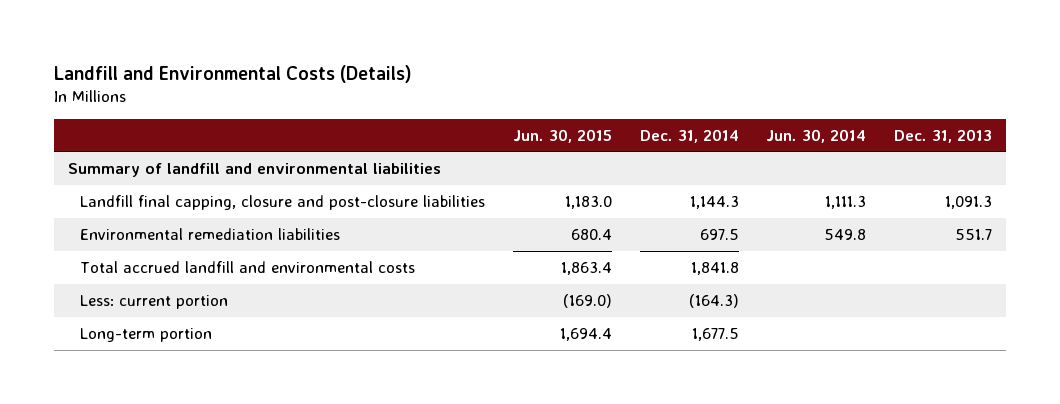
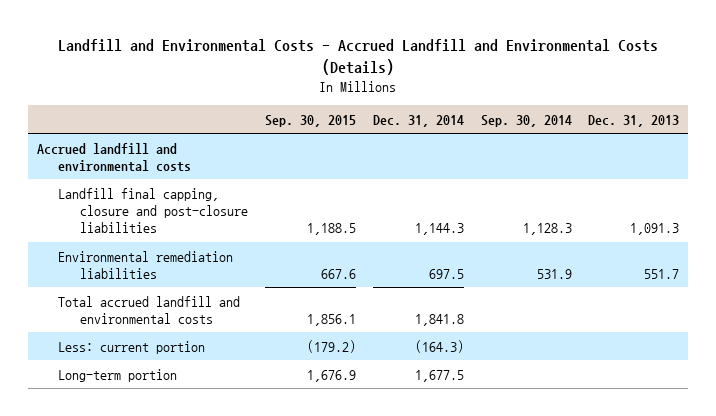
[53,64,412,83] Landfill and Environmental Costs (Details) -> [57,39,658,75] Landfill and Environmental Costs - Accrued Landfill and Environmental Costs (Details)
[512,128,612,143] Jun. 30, 2015 -> none
[766,128,867,143] Jun. 30, 2014 -> none
none -> [264,114,356,127] Sep. 30, 2015
none -> [480,114,572,127] Sep. 30, 2014
[67,162,441,177] Summary of landfill and environmental liabilities -> [36,142,192,172] Accrued landfill and environmental costs

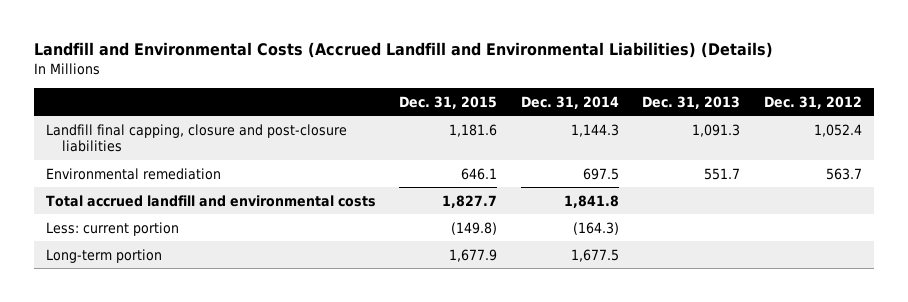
[57,39,658,75] Landfill and Environmental Costs - Accrued Landfill and Environmental Costs (Details) -> [33,42,773,59] Landfill and Environmental Costs (Accrued Landfill and Environmental Liabilities) (Details)
[264,114,356,127] Sep. 30, 2015 -> none
[480,114,572,127] Sep. 30, 2014 -> none
none -> [399,95,498,109] Dec. 31, 2015
none -> [764,95,863,109] Dec. 31, 2012
[36,142,192,172] Accrued landfill and environmental costs -> none
[58,250,234,279] Environmental remediation liabilities -> [45,167,221,180] Environmental remediation

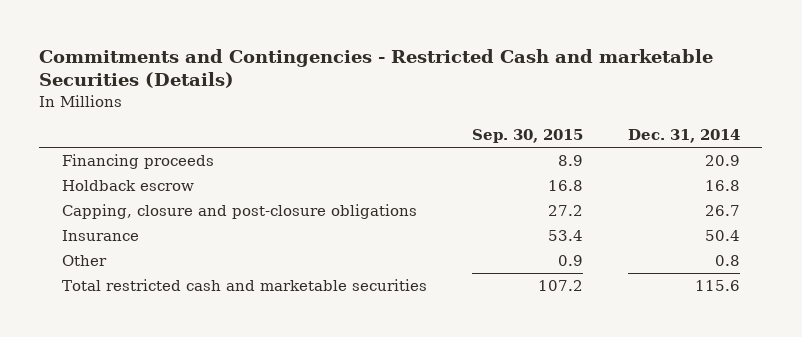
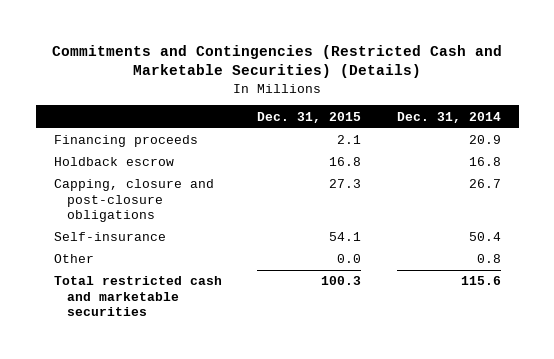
[39,48,714,89] Commitments and Contingencies - Restricted Cash and marketable Securities (Details) -> [52,44,503,79] Commitments and Contingencies (Restricted Cash and Marketable Securities) (Details)
[471,129,583,144] Sep. 30, 2015 -> none
none -> [257,111,362,123] Dec. 31, 2015
[61,230,139,242] Insurance -> [53,232,166,242] Self-insurance

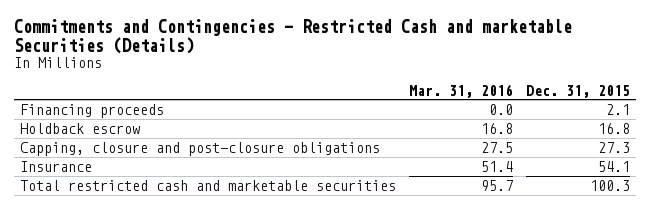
[52,44,503,79] Commitments and Contingencies (Restricted Cash and Marketable Securities) (Details) -> [13,18,572,54] Commitments and Contingencies - Restricted Cash and marketable Securities (Details)
[396,111,501,123] Dec. 31, 2014 -> none
none -> [409,83,514,98] Mar. 31, 2016
[53,254,94,264] Other -> none
[53,232,166,242] Self-insurance -> [20,160,93,172] Insurance

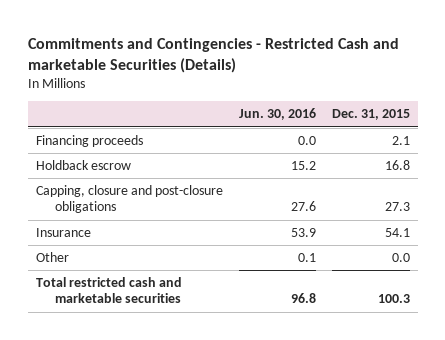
[409,83,514,98] Mar. 31, 2016 -> none
none -> [238,108,316,121] Jun. 30, 2016
none -> [35,252,69,263] Other

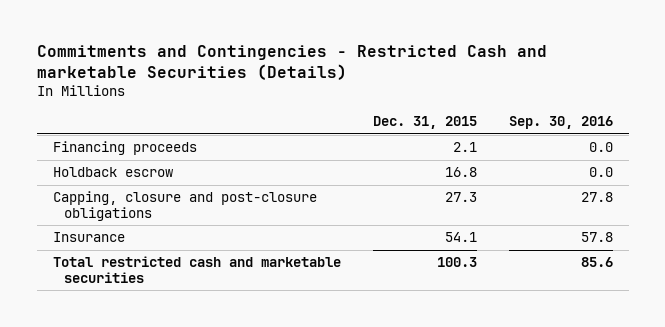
[238,108,316,121] Jun. 30, 2016 -> none
none -> [508,116,613,130] Sep. 30, 2016
[35,252,69,263] Other -> none

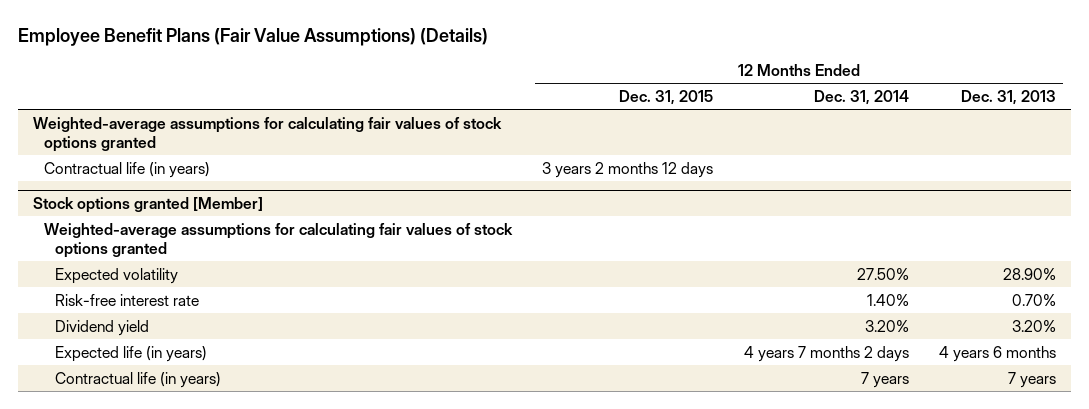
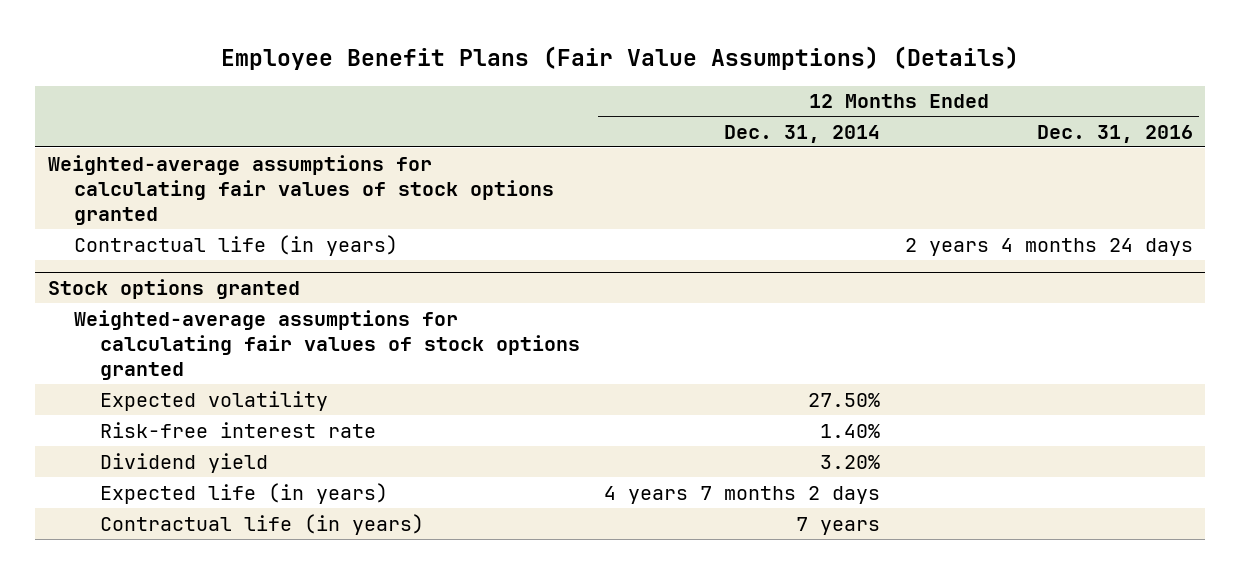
[619,89,714,105] Dec. 31, 2015 -> none
[960,89,1056,105] Dec. 31, 2013 -> none
none -> [1037,124,1194,143] Dec. 31, 2016
[32,197,263,214] Stock options granted [Member] -> [47,279,300,300] Stock options granted

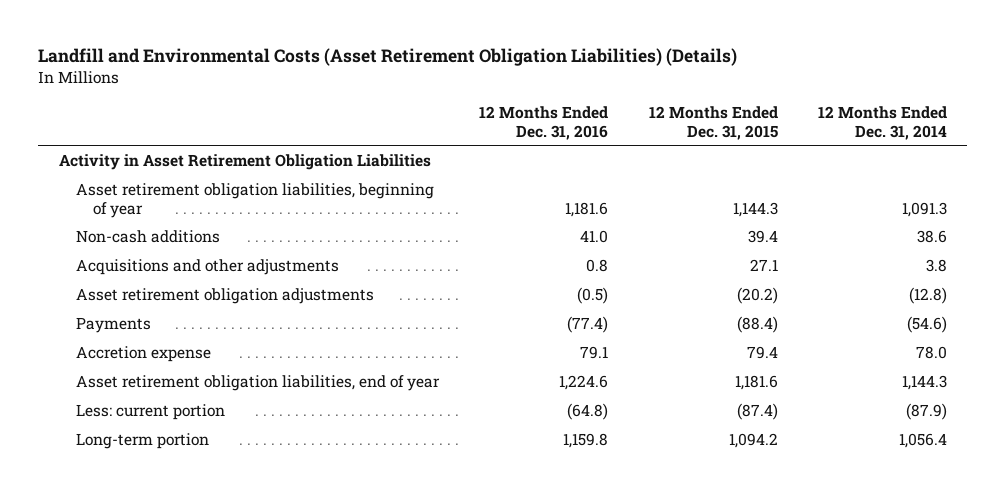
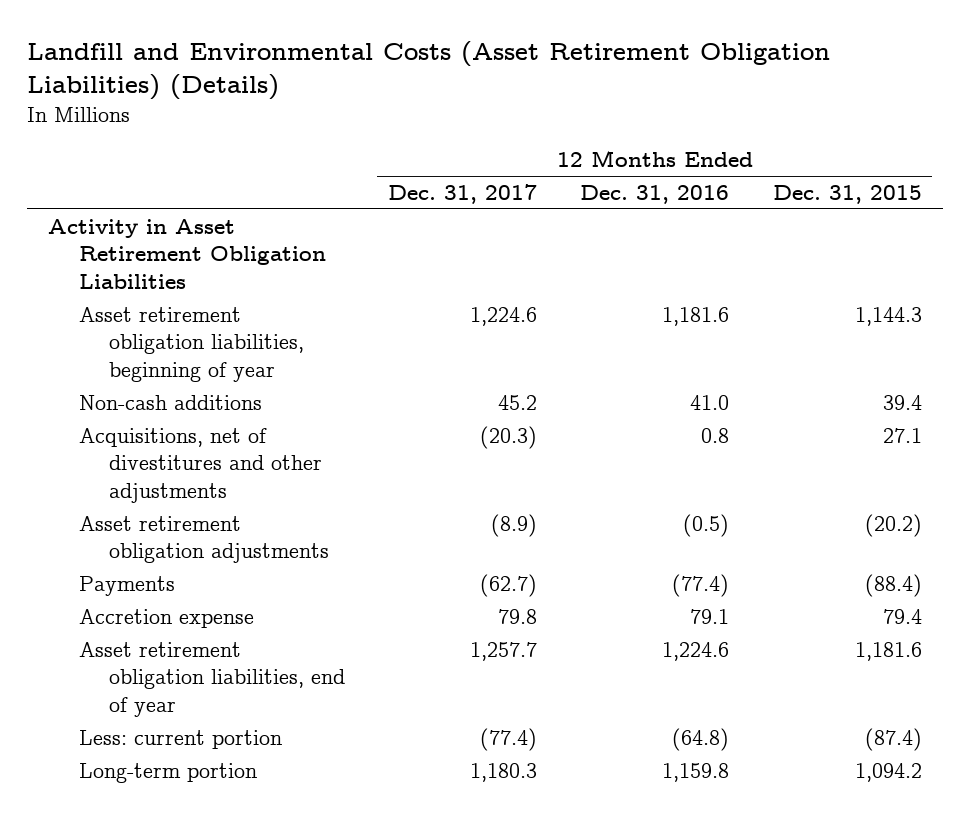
[817,105,947,140] 12 Months Ended Dec. 31, 2014 -> none
none -> [388,183,538,204] Dec. 31, 2017
[75,258,339,275] Acquisitions and other adjustments -> [78,427,322,503] Acquisitions, net of divestitures and other adjustments

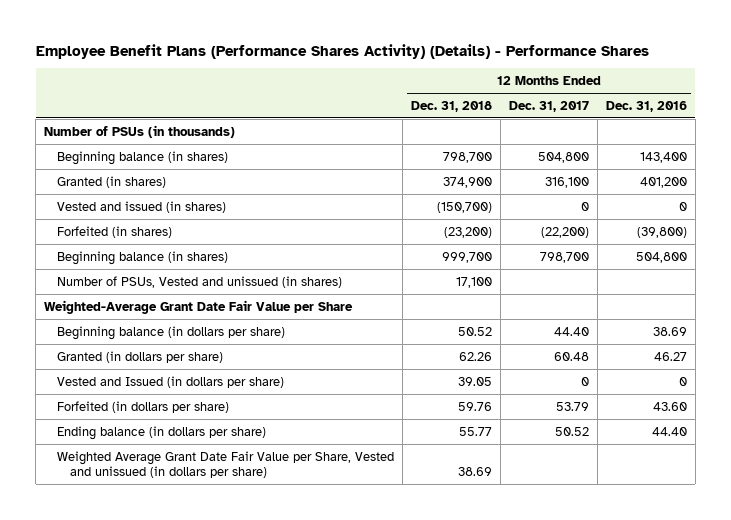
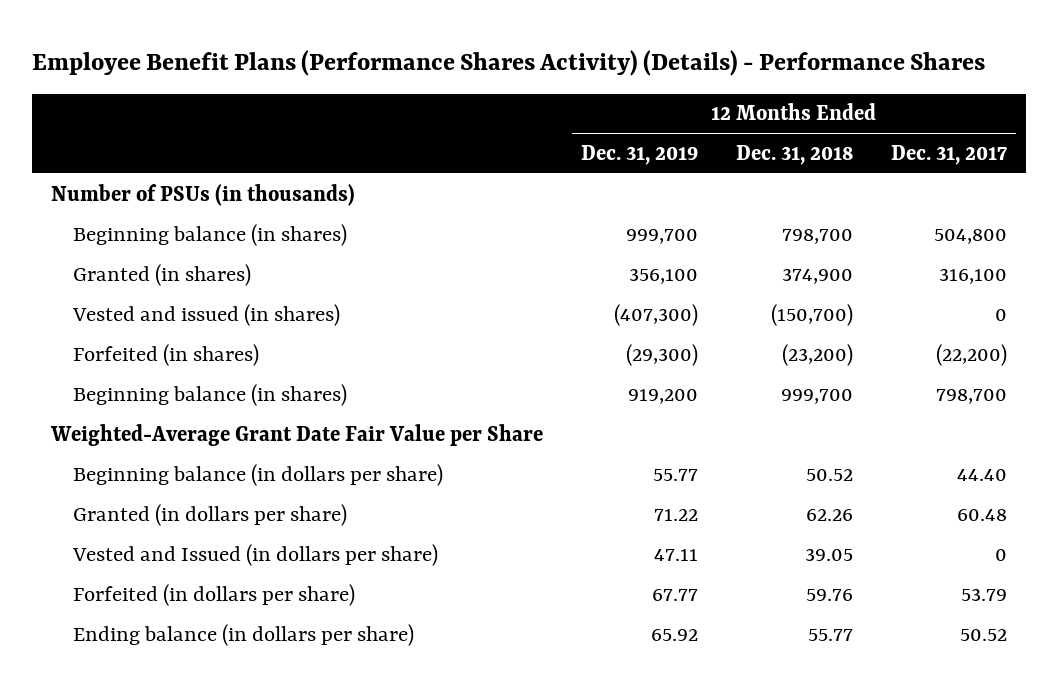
[605,100,687,112] Dec. 31, 2016 -> none
none -> [581,144,699,165] Dec. 31, 2019
[57,275,343,288] Number of PSUs, Vested and unissued (in shares) -> none
[57,450,395,478] Weighted Average Grant Date Fair Value per Share, Vested and unissued (in dollars per share) -> none

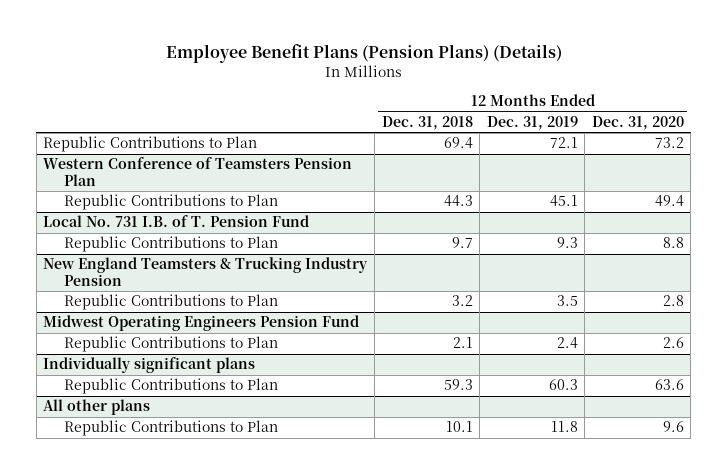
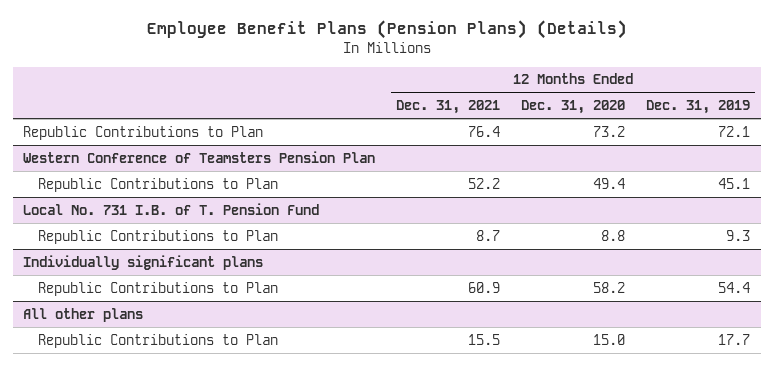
[381,115,473,130] Dec. 31, 2018 -> none
none -> [396,100,501,115] Dec. 31, 2021
[43,257,369,287] New England Teamsters & Trucking Industry Pension -> none
[63,294,278,311] Republic Contributions to Plan -> none
[43,315,360,332] Midwest Operating Engineers Pension Fund -> none
[63,336,278,353] Republic Contributions to Plan -> none
[548,379,578,391] 60.3 -> [718,281,751,293] 54.4
[654,379,684,391] 63.6 -> [593,281,626,293] 58.2
[550,421,578,433] 11.8 -> [718,333,751,345] 17.7
[662,421,684,433] 9.6 -> [593,333,626,345] 15.0

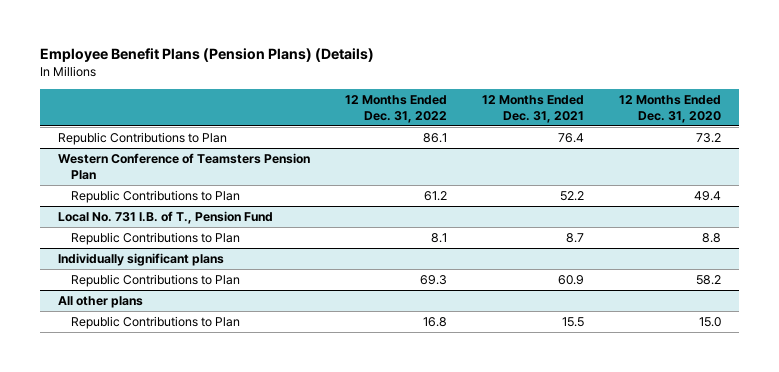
[646,100,751,115] Dec. 31, 2019 -> none
none -> [344,94,447,123] 12 Months Ended Dec. 31, 2022
[23,202,320,215] Local No. 731 I.B. of T. Pension Fund -> [57,210,273,224] Local No. 731 I.B. of T., Pension Fund

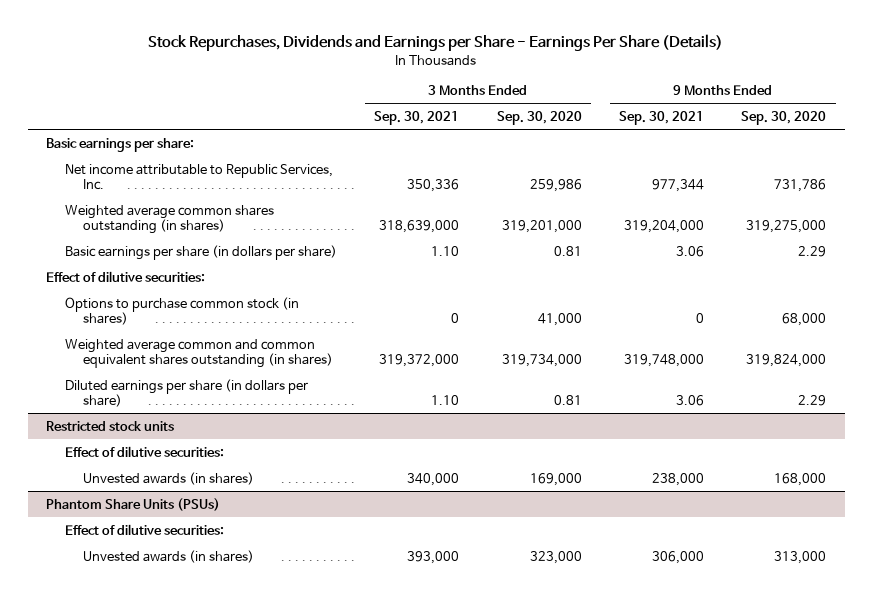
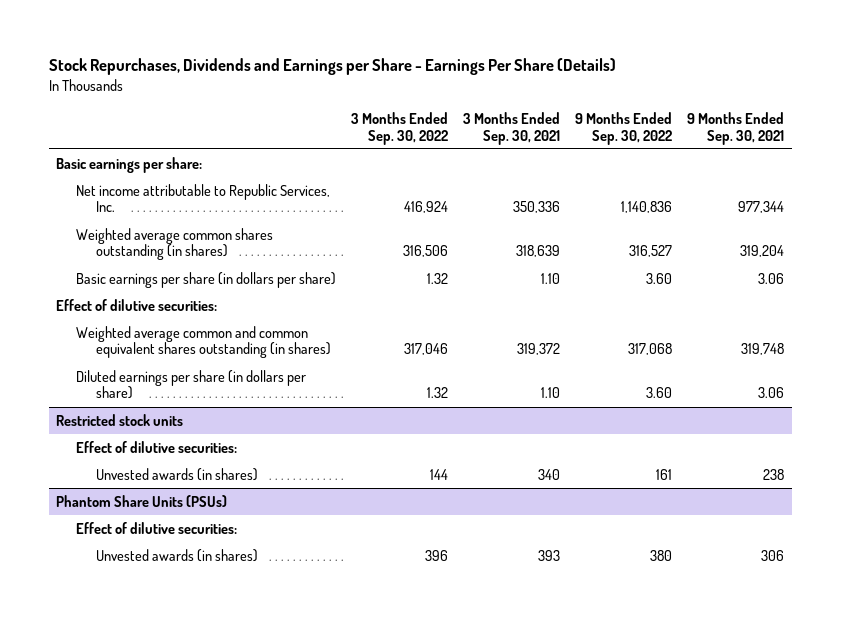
[496,110,582,125] Sep. 30, 2020 -> none
[741,110,827,125] Sep. 30, 2020 -> none
none -> [351,112,449,145] 3 Months Ended Sep. 30, 2022
none -> [575,112,673,145] 9 Months Ended Sep. 30, 2022
[379,220,460,234] 318,639,000 -> [516,245,561,258] 318,639
[623,220,704,234] 319,204,000 -> [740,245,785,258] 319,204
[64,296,299,326] Options to purchase common stock (in shares) -> none
[379,354,460,368] 319,372,000 -> [517,343,561,356] 319,372
[623,354,704,368] 319,748,000 -> [741,343,785,356] 319,748
[407,472,460,486] 340,000 -> [538,468,561,480] 340
[651,472,704,486] 238,000 -> [763,468,785,480] 238
[407,550,460,564] 393,000 -> [538,549,561,561] 393
[651,550,704,564] 306,000 -> [761,549,785,561] 306

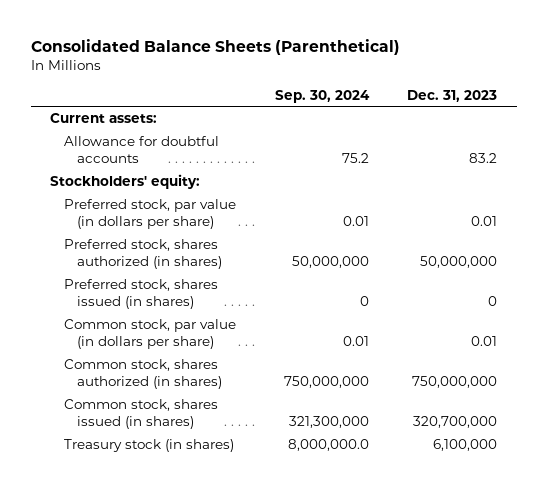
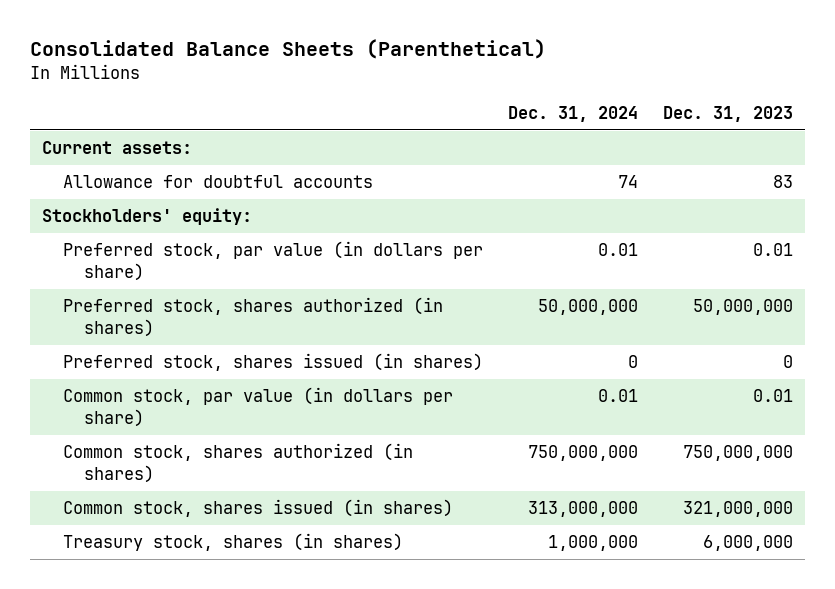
[274,89,370,103] Sep. 30, 2024 -> none
none -> [507,105,638,122] Dec. 31, 2024
[469,153,498,164] 83.2 -> [772,175,793,189] 83
[413,416,498,429] 320,700,000 -> [682,501,793,518] 321,000,000
[63,439,234,453] Treasury stock (in shares) -> [62,533,403,552] Treasury stock, shares (in shares)
[433,439,498,452] 6,100,000 -> [702,535,793,552] 6,000,000

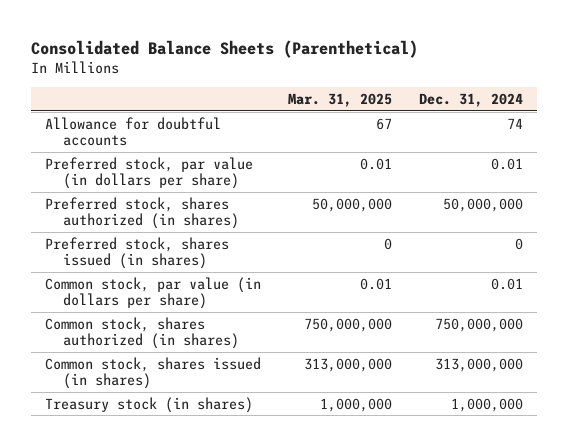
[662,105,793,122] Dec. 31, 2023 -> none
none -> [288,93,393,108] Mar. 31, 2025
[42,141,193,155] Current assets: -> none
[42,208,253,226] Stockholders' equity: -> none
[62,533,403,552] Treasury stock, shares (in shares) -> [45,396,254,413] Treasury stock (in shares)

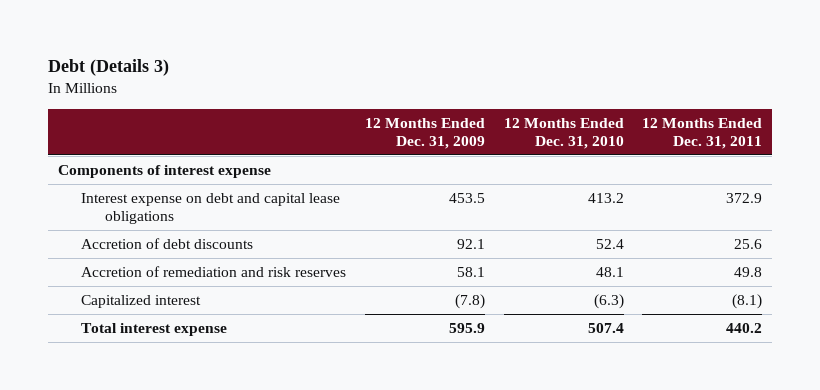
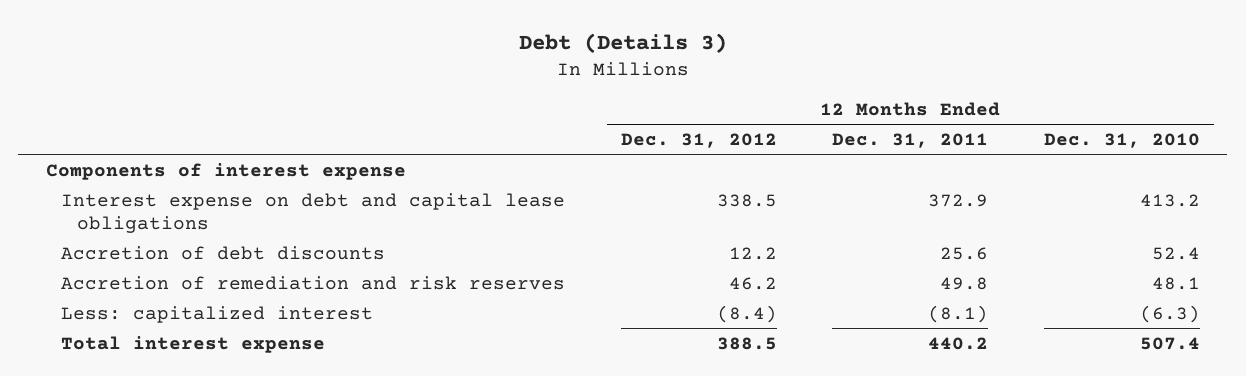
[364,117,485,149] 12 Months Ended Dec. 31, 2009 -> none
none -> [620,132,777,148] Dec. 31, 2012
[81,294,202,308] Capitalized interest -> [61,305,374,323] Less: capitalized interest

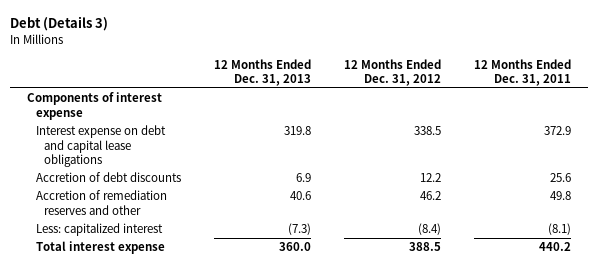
[1043,132,1200,148] Dec. 31, 2010 -> none
none -> [213,58,311,86] 12 Months Ended Dec. 31, 2013
[61,275,566,290] Accretion of remediation and risk reserves -> [35,190,167,215] Accretion of remediation reserves and other

